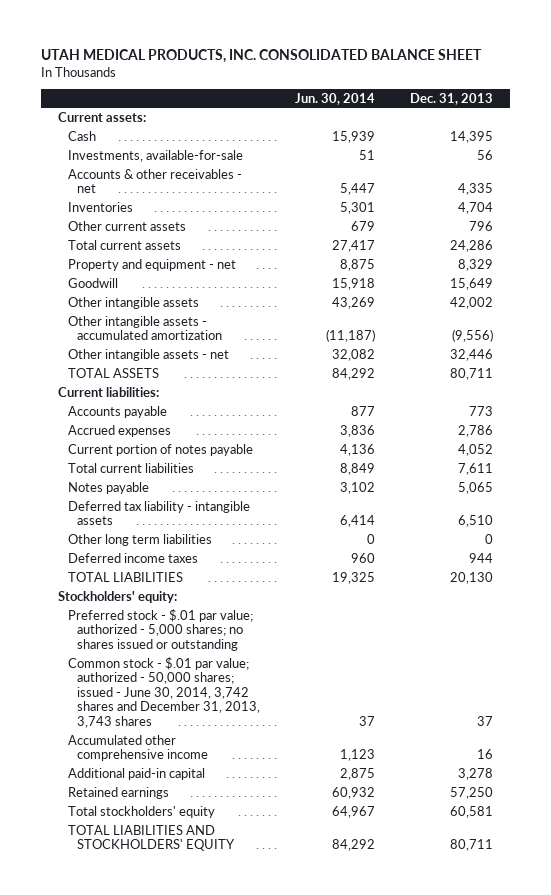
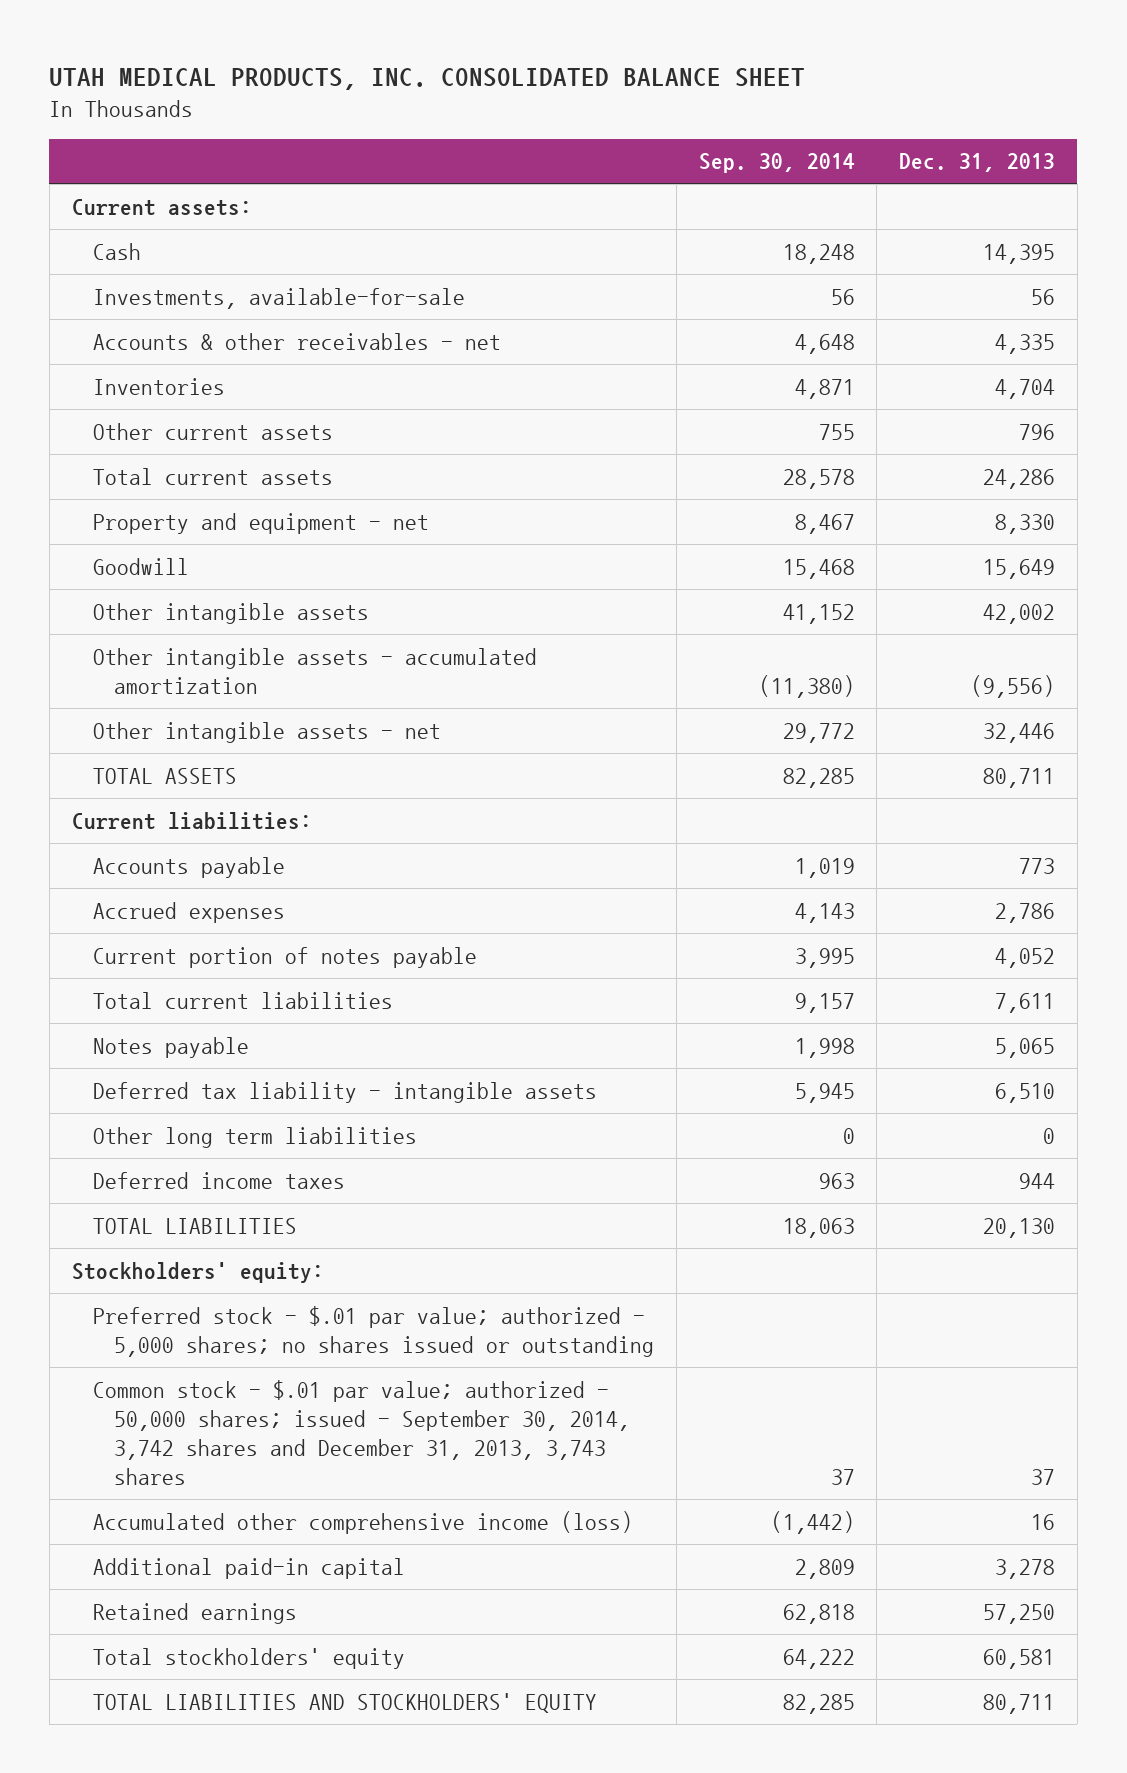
[294,92,375,105] Jun. 30, 2014 -> none
none -> [698,153,855,174] Sep. 30, 2014
[457,258,493,271] 8,329 -> [995,513,1056,534] 8,330
[67,656,260,728] Common stock - $.01 par value; authorized - 50,000 shares; issued - June 30, 2014, 3,742 shares and December 31, 2013, 3,743 shares -> [92,1379,631,1486] Common stock - $.01 par value; authorized - 50,000 shares; issued - September 30, 2014, 3,742 shares and December 31, 2013, 3,743 shares
[67,734,208,762] Accumulated other comprehensive income -> [92,1510,633,1534] Accumulated other comprehensive income (loss)

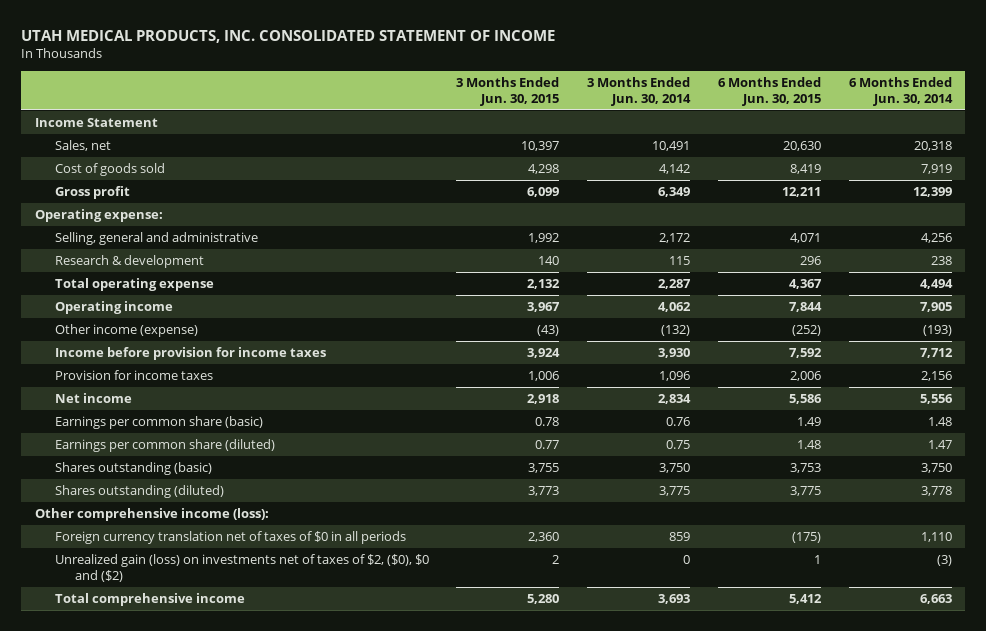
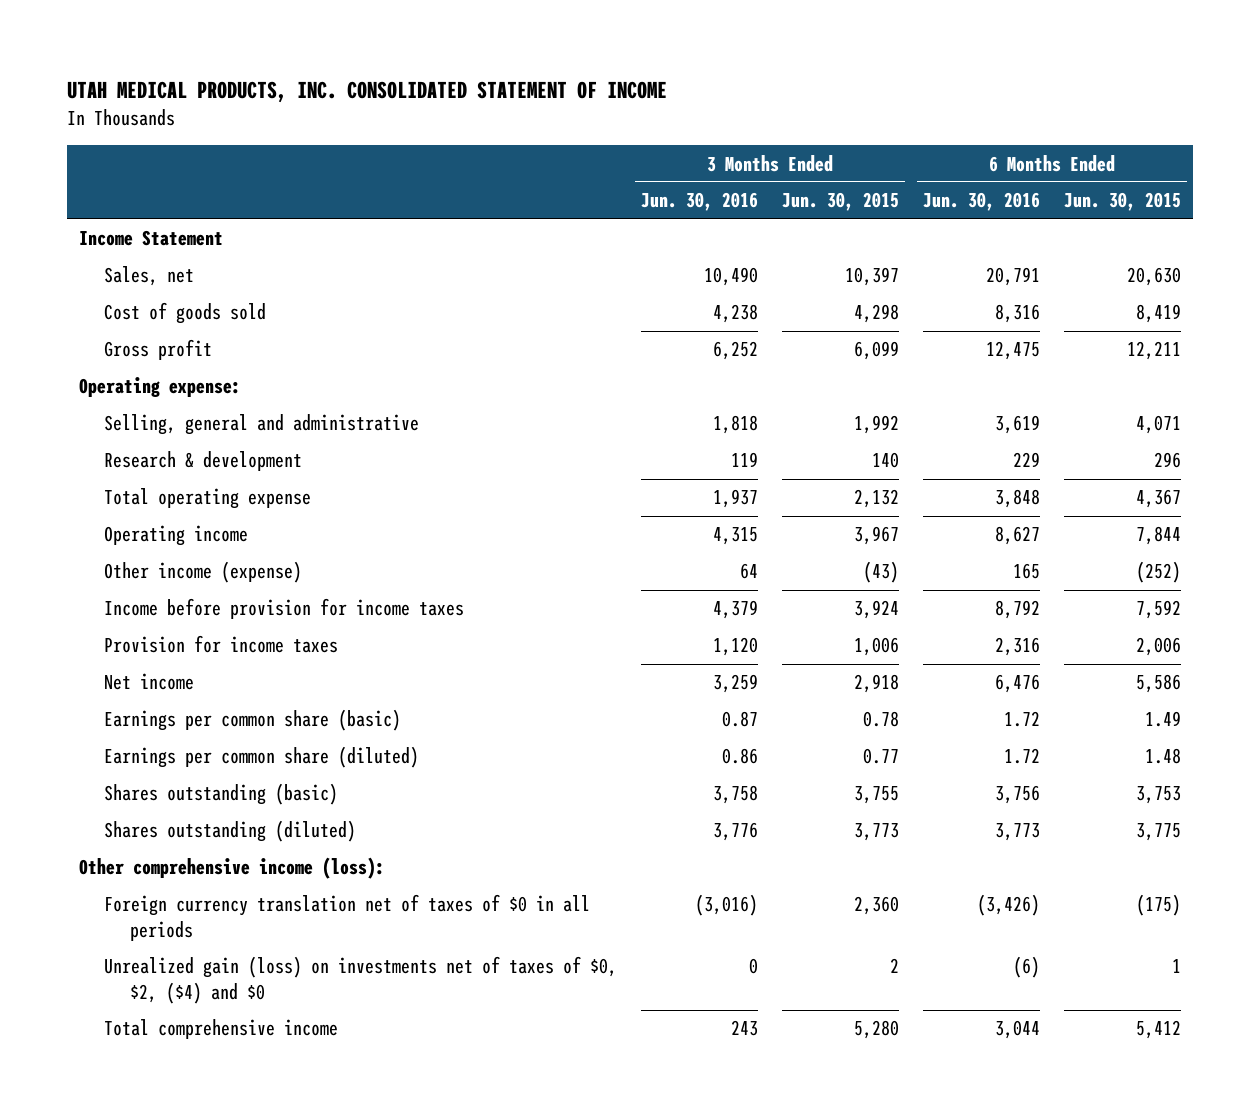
[587,77,692,106] 3 Months Ended Jun. 30, 2014 -> none
[848,77,953,106] 6 Months Ended Jun. 30, 2014 -> none
none -> [641,192,759,212] Jun. 30, 2016
none -> [923,192,1041,212] Jun. 30, 2016
[54,554,429,582] Unrealized gain (loss) on investments net of taxes of $2, ($0), $0 and ($2) -> [104,956,618,1004] Unrealized gain (loss) on investments net of taxes of $0, $2, ($4) and $0

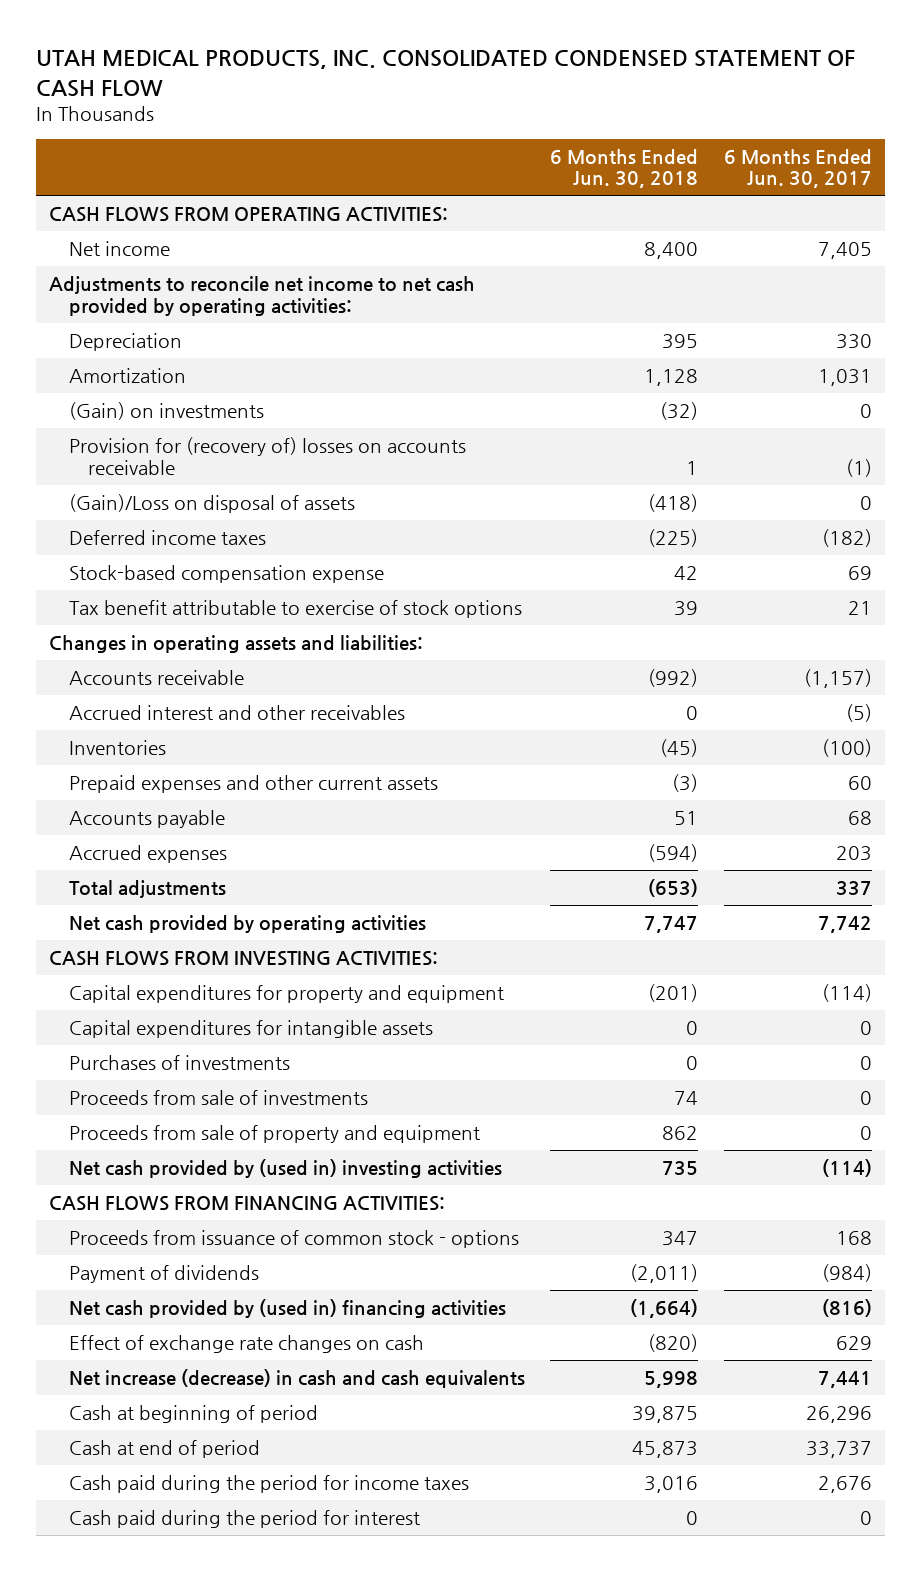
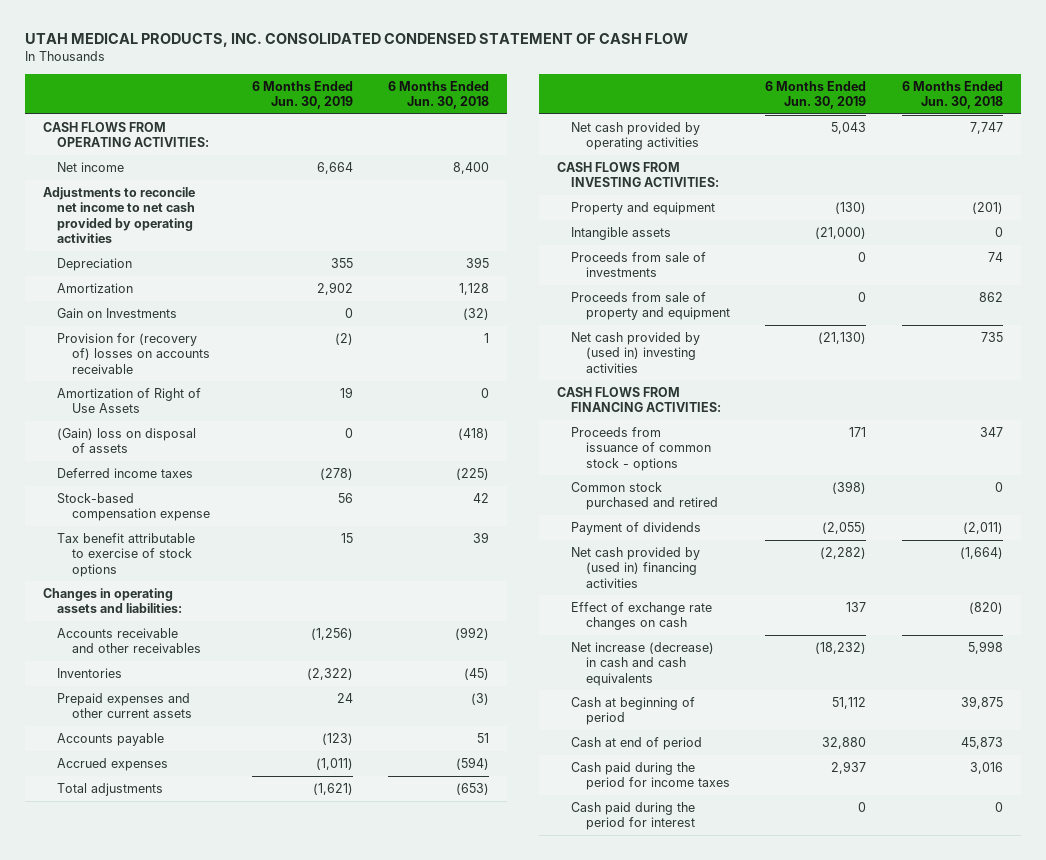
[723,148,872,189] 6 Months Ended Jun. 30, 2017 -> none
none -> [251,80,353,110] 6 Months Ended Jun. 30, 2019
[48,275,475,316] Adjustments to reconcile net income to net cash provided by operating activities: -> [42,186,196,243] Adjustments to reconcile net income to net cash provided by operating activities
[68,401,264,420] (Gain) on investments -> [57,307,178,318] Gain on Investments
none -> [57,387,202,414] Amortization of Right of Use Assets
[68,493,355,513] (Gain)/Loss on disposal of assets -> [57,427,197,454] (Gain) loss on disposal of assets
[68,704,405,720] Accrued interest and other receivables -> none
[68,669,244,685] Accounts receivable -> [57,627,201,654] Accounts receivable and other receivables
[68,1054,290,1070] Purchases of investments -> none
[68,984,504,1003] Capital expenditures for property and equipment -> [571,201,716,215] Property and equipment
[68,1019,433,1038] Capital expenditures for intangible assets -> [571,226,672,240] Intangible assets
none -> [571,481,718,511] Common stock purchased and retired

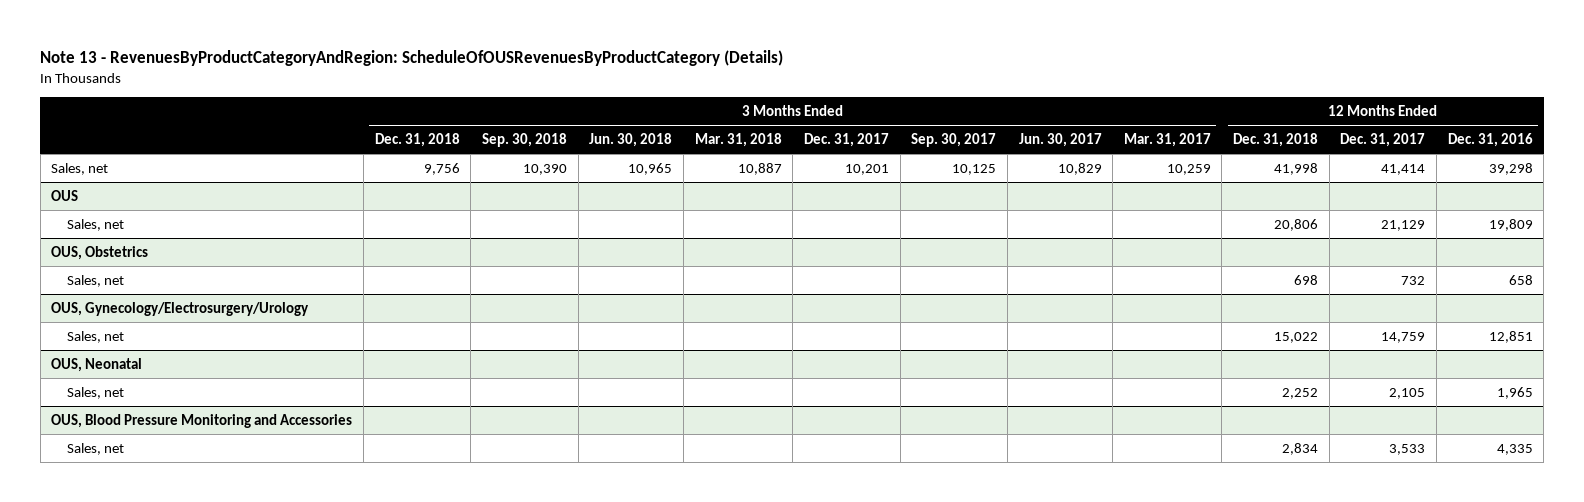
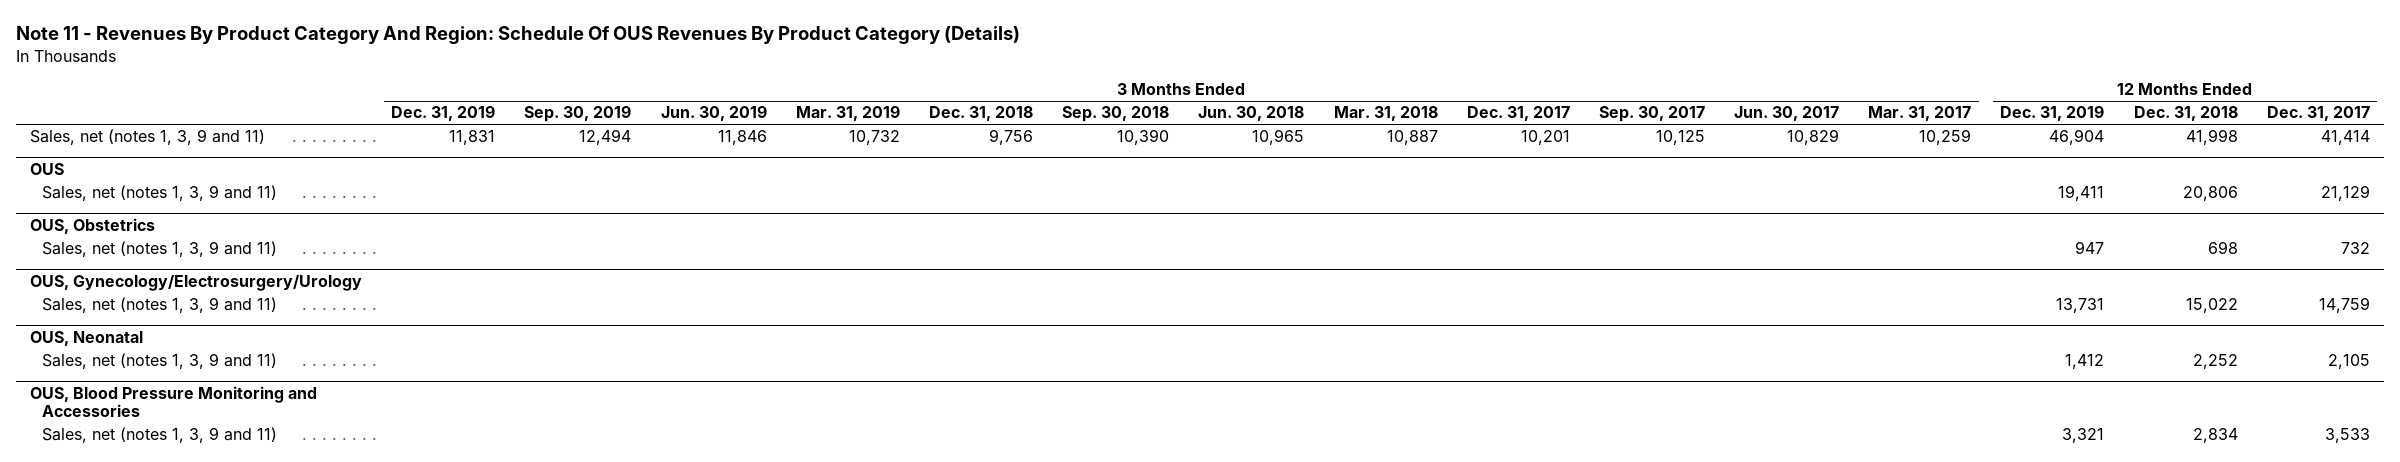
[40,49,784,66] Note 13 - RevenuesByProductCategoryAndRegion: ScheduleOfOUSRevenuesByProductCategory (Details) -> [15,26,1020,45] Note 11 - Revenues By Product Category And Region: Schedule Of OUS Revenues By Product Category (Details)
[1447,133,1533,148] Dec. 31, 2016 -> none
none -> [391,105,496,122] Dec. 31, 2019
none -> [524,105,632,123] Sep. 30, 2019
none -> [660,105,767,122] Jun. 30, 2019
none -> [795,105,900,122] Mar. 31, 2019
none -> [2000,105,2105,122] Dec. 31, 2019
[51,162,109,175] Sales, net -> [30,129,266,146] Sales, net (notes 1, 3, 9 and 11)
[66,218,124,231] Sales, net -> [42,185,278,202] Sales, net (notes 1, 3, 9 and 11)
[66,274,124,287] Sales, net -> [42,241,278,258] Sales, net (notes 1, 3, 9 and 11)
[66,330,124,343] Sales, net -> [42,297,278,314] Sales, net (notes 1, 3, 9 and 11)
[66,386,124,399] Sales, net -> [42,353,278,370] Sales, net (notes 1, 3, 9 and 11)
[66,442,124,455] Sales, net -> [42,427,278,444] Sales, net (notes 1, 3, 9 and 11)

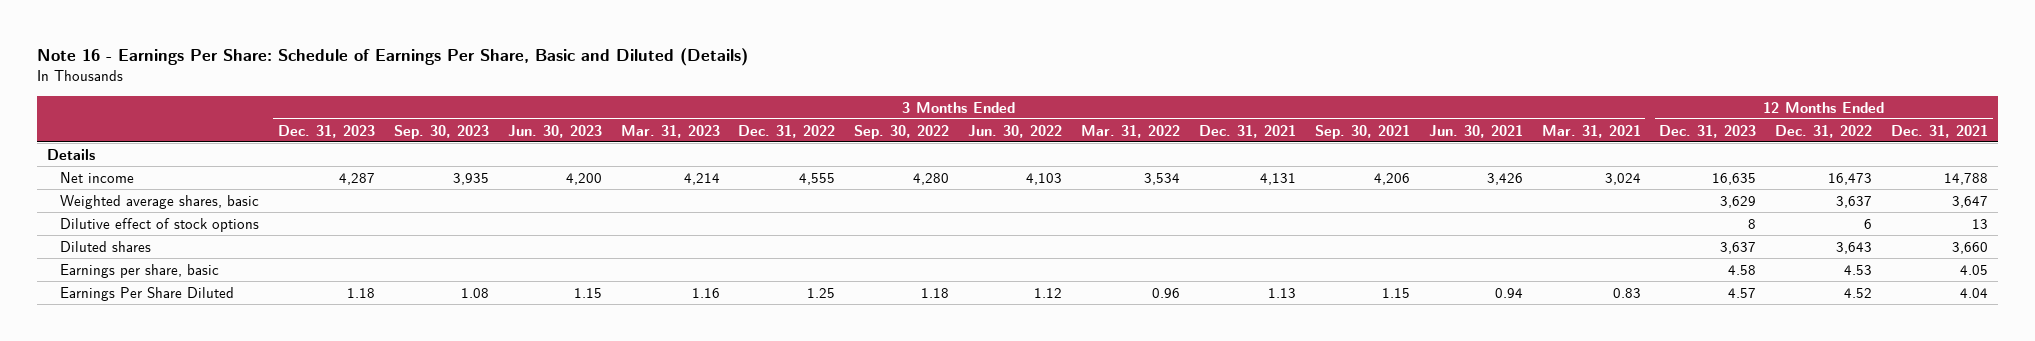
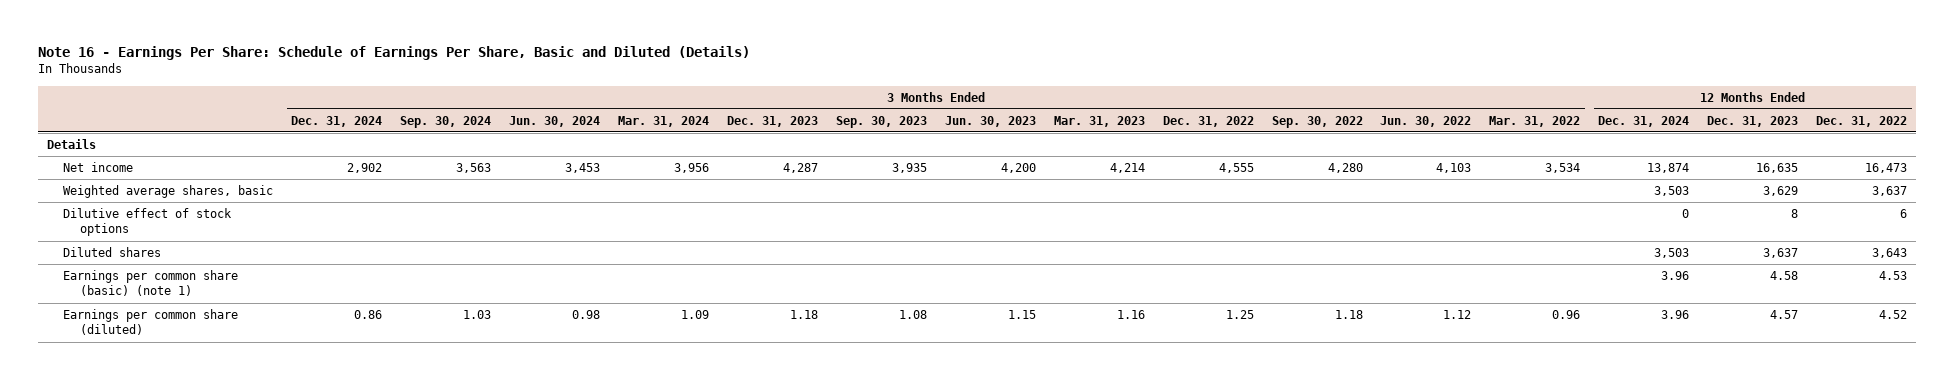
[1198,124,1296,138] Dec. 31, 2021 -> none
[1314,124,1410,139] Sep. 30, 2021 -> none
[1428,124,1523,138] Jun. 30, 2021 -> none
[1541,124,1641,138] Mar. 31, 2021 -> none
[1891,124,1989,138] Dec. 31, 2021 -> none
none -> [291,115,383,127] Dec. 31, 2024
none -> [400,115,492,128] Sep. 30, 2024
none -> [509,115,601,127] Jun. 30, 2024
none -> [618,115,710,127] Mar. 31, 2024
none -> [1598,115,1690,127] Dec. 31, 2024
[60,263,220,278] Earnings per share, basic -> [63,270,239,297] Earnings per common share (basic) (note 1)
[60,286,235,301] Earnings Per Share Diluted -> [63,309,239,336] Earnings per common share (diluted)

